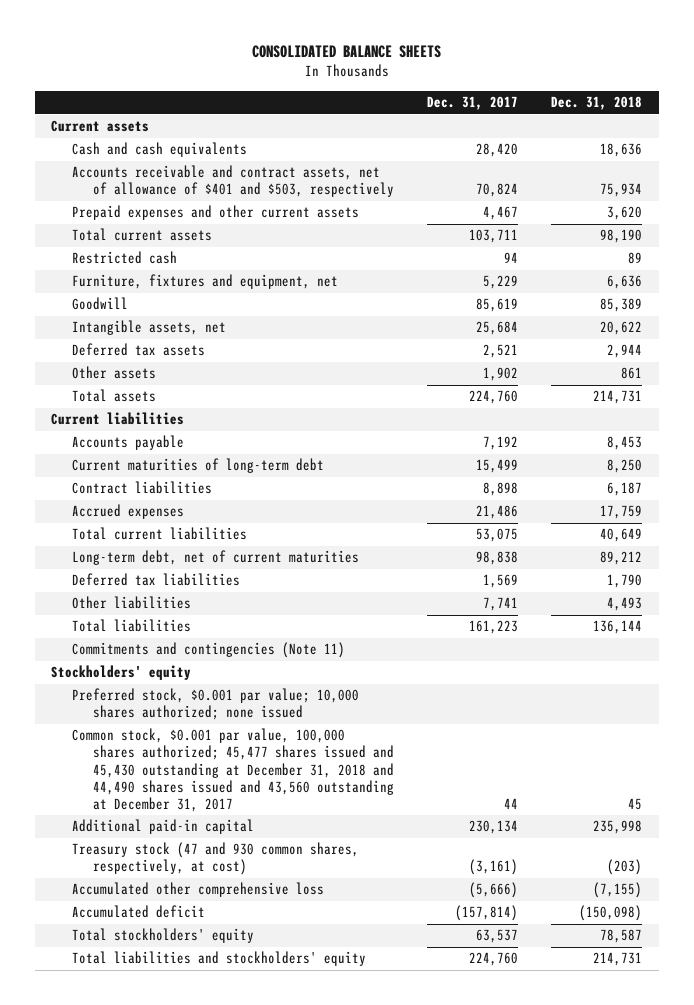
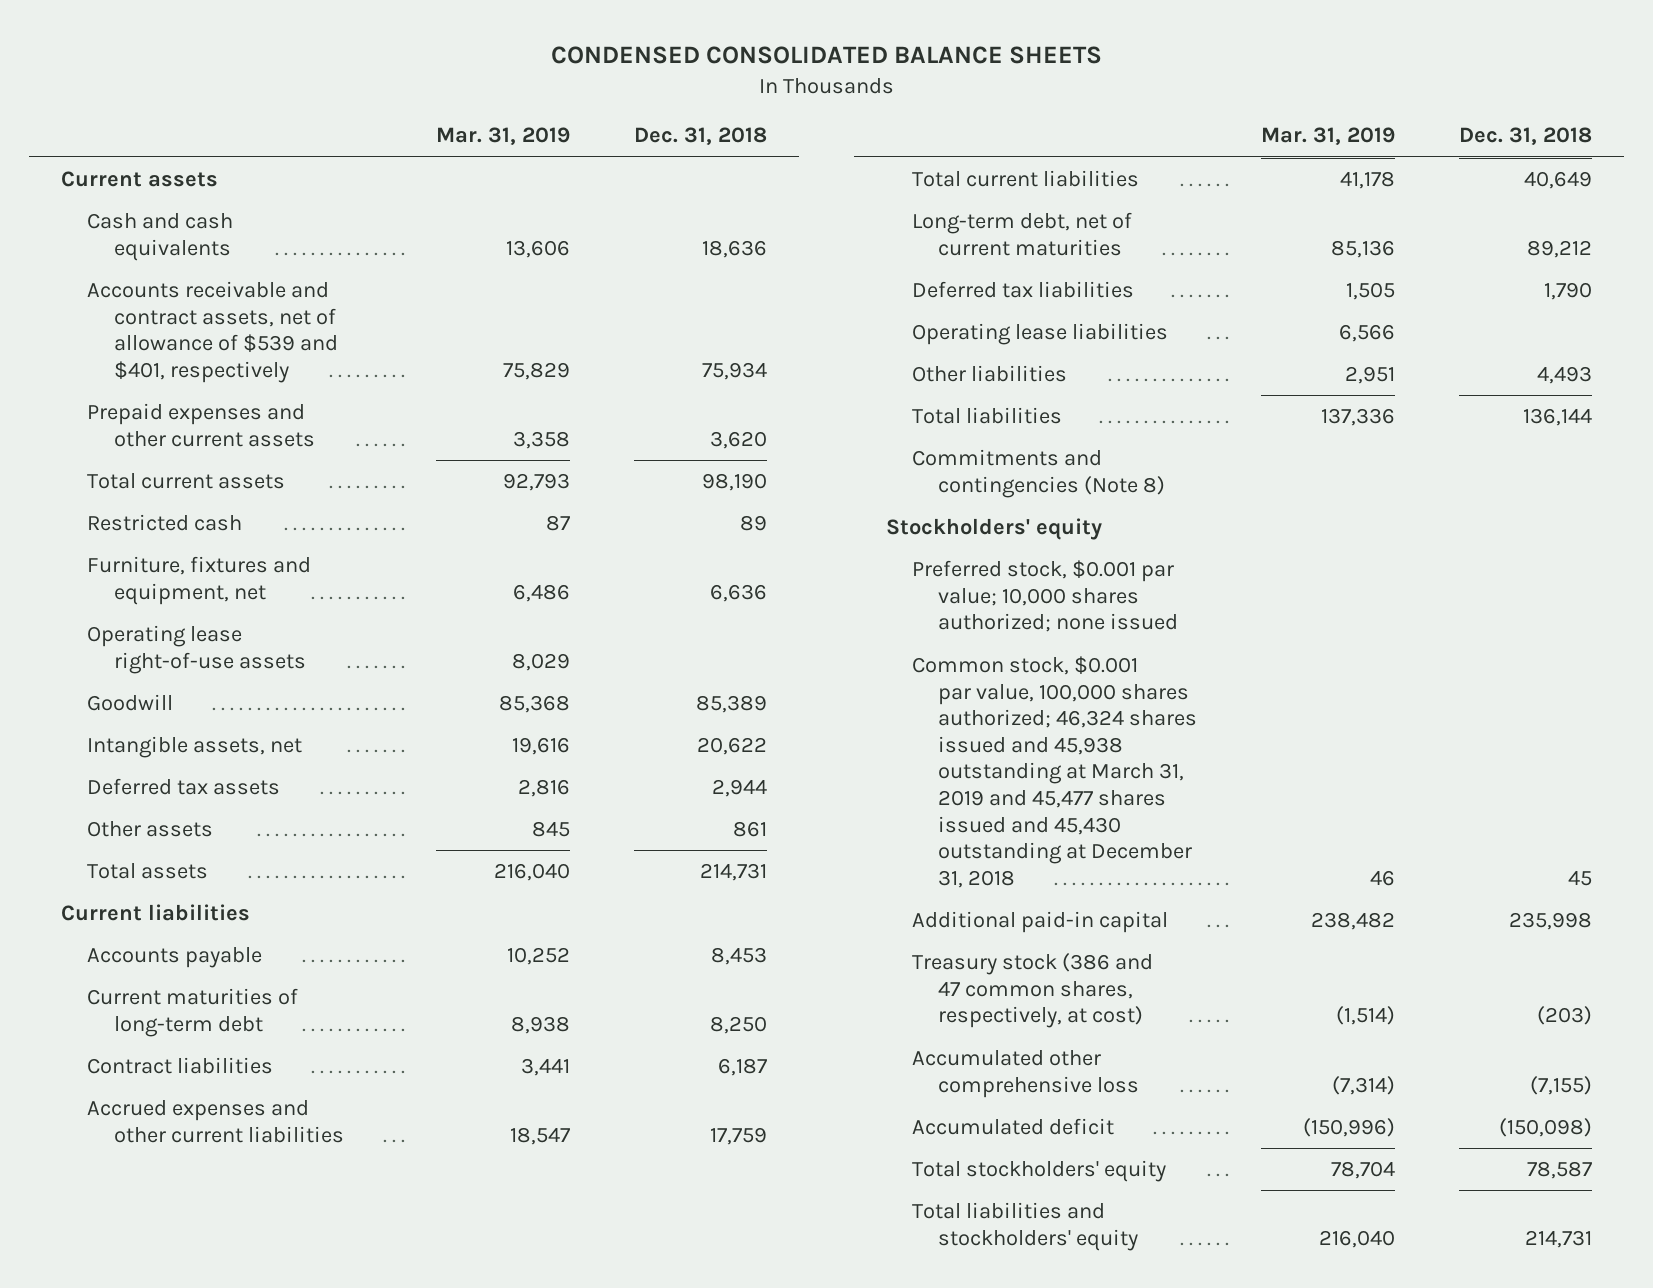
[251,45,441,59] CONSOLIDATED BALANCE SHEETS -> [550,46,1102,65] CONDENSED CONSOLIDATED BALANCE SHEETS
[427,96,519,111] Dec. 31, 2017 -> none
none -> [436,127,571,146] Mar. 31, 2019
[72,165,394,198] Accounts receivable and contract assets, net of allowance of $401 and $503, respectively -> [87,281,338,383] Accounts receivable and contract assets, net of allowance of $539 and $401, respectively
none -> [87,625,306,674] Operating lease right-of-use assets
[72,504,185,520] Accrued expenses -> [87,1100,344,1143] Accrued expenses and other current liabilities
none -> [911,323,1168,346] Operating lease liabilities
[72,642,346,659] Commitments and contingencies (Note 11) -> [911,449,1166,498] Commitments and contingencies (Note 8)
[72,728,394,812] Common stock, $0.001 par value, 100,000 shares authorized; 45,477 shares issued and 45,430 outstanding at December 31, 2018 and 44,490 shares issued and 43,560 outstanding at December 31, 2017 -> [911,656,1198,888] Common stock, $0.001 par value, 100,000 shares authorized; 46,324 shares issued and 45,938 outstanding at March 31, 2019 and 45,477 shares issued and 45,430 outstanding at December 31, 2018
[72,842,360,876] Treasury stock (47 and 930 common shares, respectively, at cost) -> [911,953,1153,1029] Treasury stock (386 and 47 common shares, respectively, at cost)

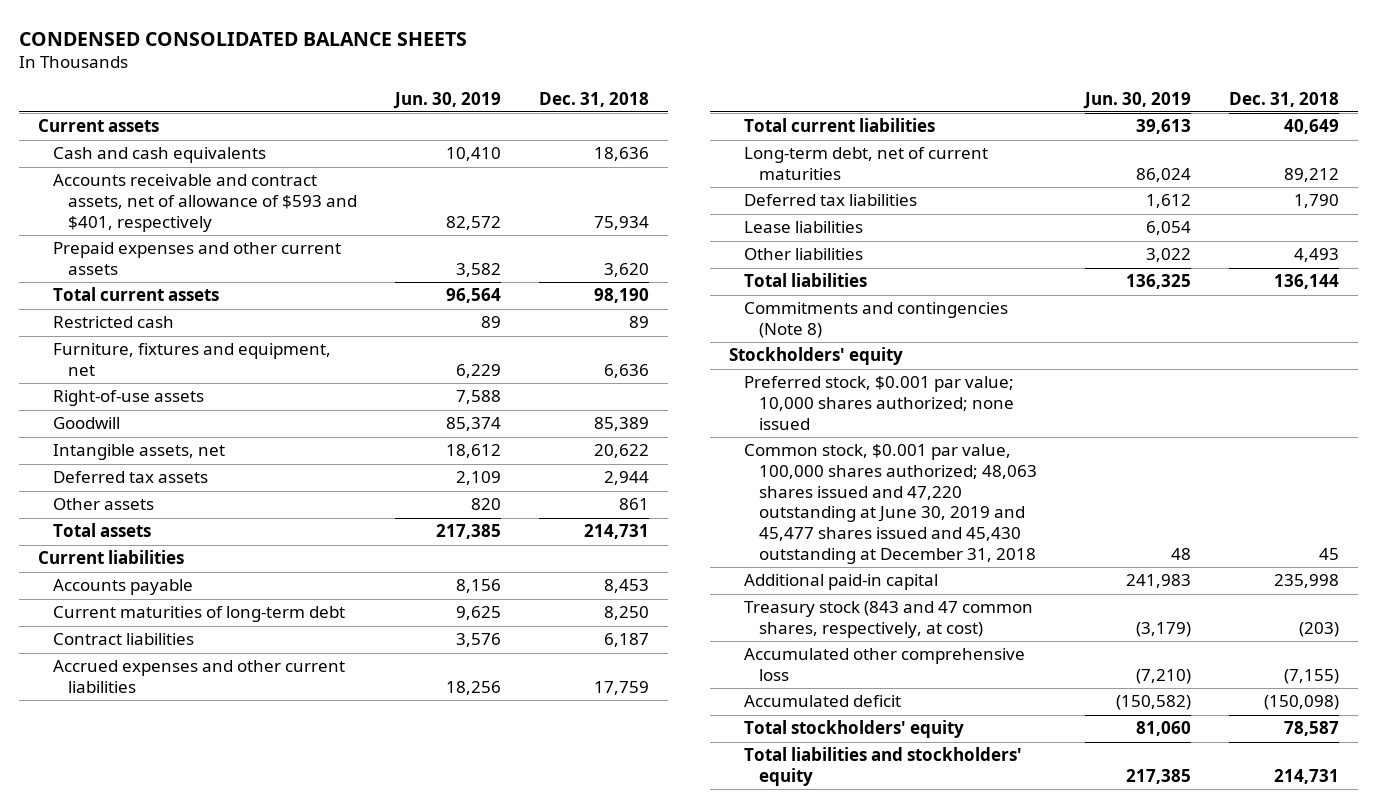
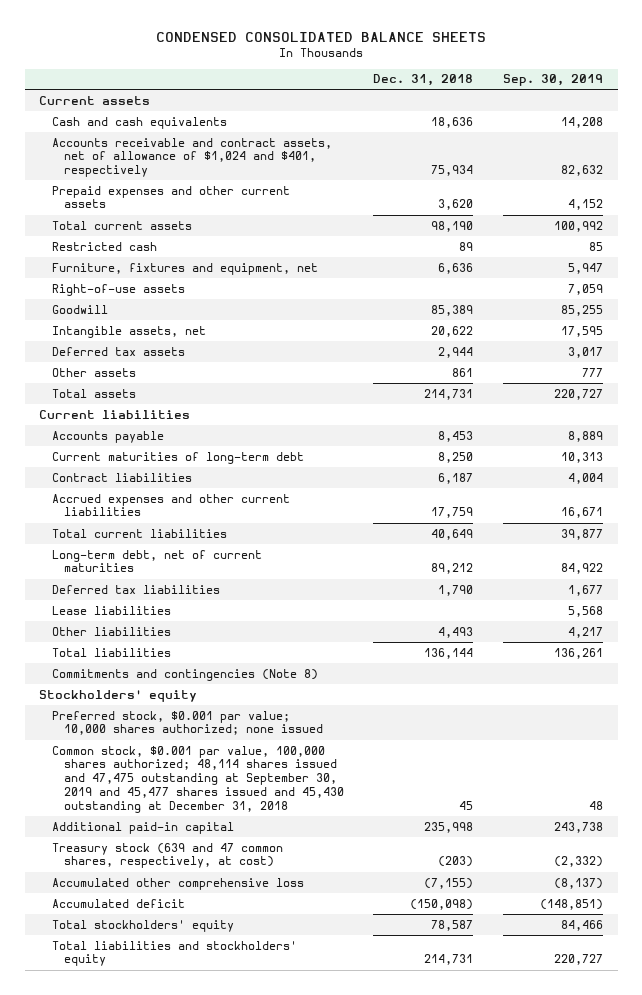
[392,91,501,109] Jun. 30, 2019 -> none
none -> [502,74,603,87] Sep. 30, 2019
[53,174,358,232] Accounts receivable and contract assets, net of allowance of $593 and $401, respectively -> [51,137,332,178] Accounts receivable and contract assets, net of allowance of $1,024 and $401, respectively
[743,444,1037,564] Common stock, $0.001 par value, 100,000 shares authorized; 48,063 shares issued and 47,220 outstanding at June 30, 2019 and 45,477 shares issued and 45,430 outstanding at December 31, 2018 -> [51,745,345,813] Common stock, $0.001 par value, 100,000 shares authorized; 48,114 shares issued and 47,475 outstanding at September 30, 2019 and 45,477 shares issued and 45,430 outstanding at December 31, 2018
[743,601,1033,639] Treasury stock (843 and 47 common shares, respectively, at cost) -> [51,842,283,869] Treasury stock (639 and 47 common shares, respectively, at cost)

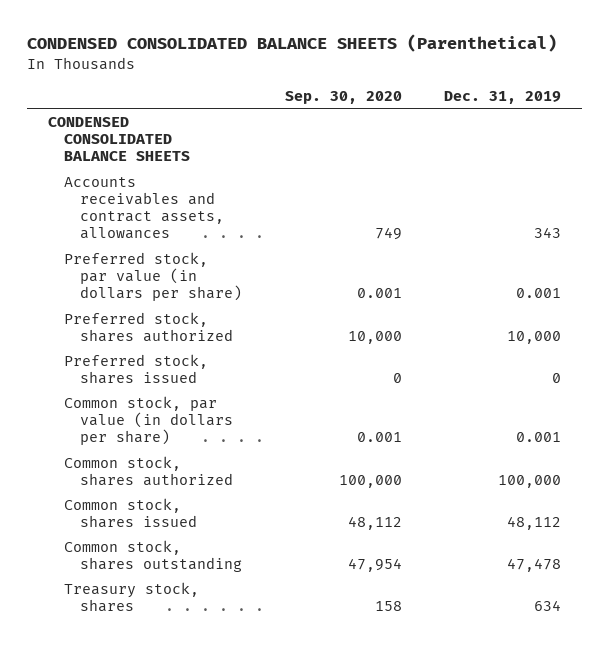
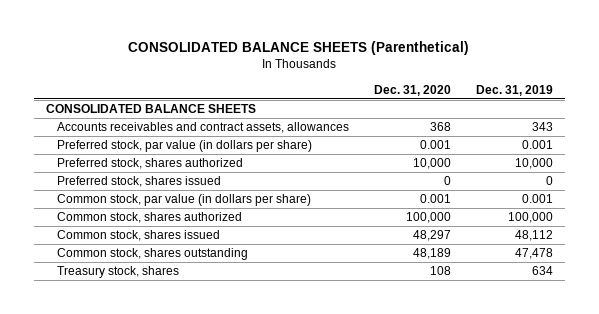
[26,34,557,53] CONDENSED CONSOLIDATED BALANCE SHEETS (Parenthetical) -> [128,41,470,56] CONSOLIDATED BALANCE SHEETS (Parenthetical)
[284,90,402,104] Sep. 30, 2020 -> none
none -> [374,84,452,96] Dec. 31, 2020
[47,116,191,161] CONDENSED CONSOLIDATED BALANCE SHEETS -> [45,104,256,114] CONSOLIDATED BALANCE SHEETS

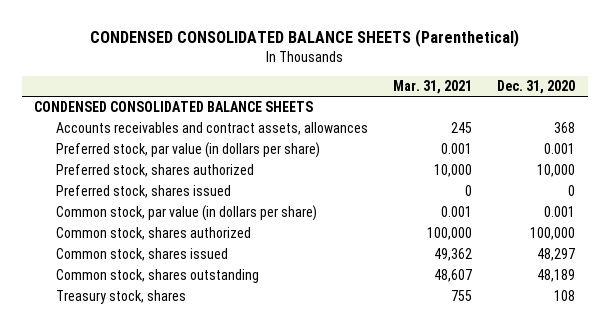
[128,41,470,56] CONSOLIDATED BALANCE SHEETS (Parenthetical) -> [89,29,519,48] CONDENSED CONSOLIDATED BALANCE SHEETS (Parenthetical)
[475,84,553,96] Dec. 31, 2019 -> none
none -> [392,79,472,94] Mar. 31, 2021
[45,104,256,114] CONSOLIDATED BALANCE SHEETS -> [34,101,314,113] CONDENSED CONSOLIDATED BALANCE SHEETS

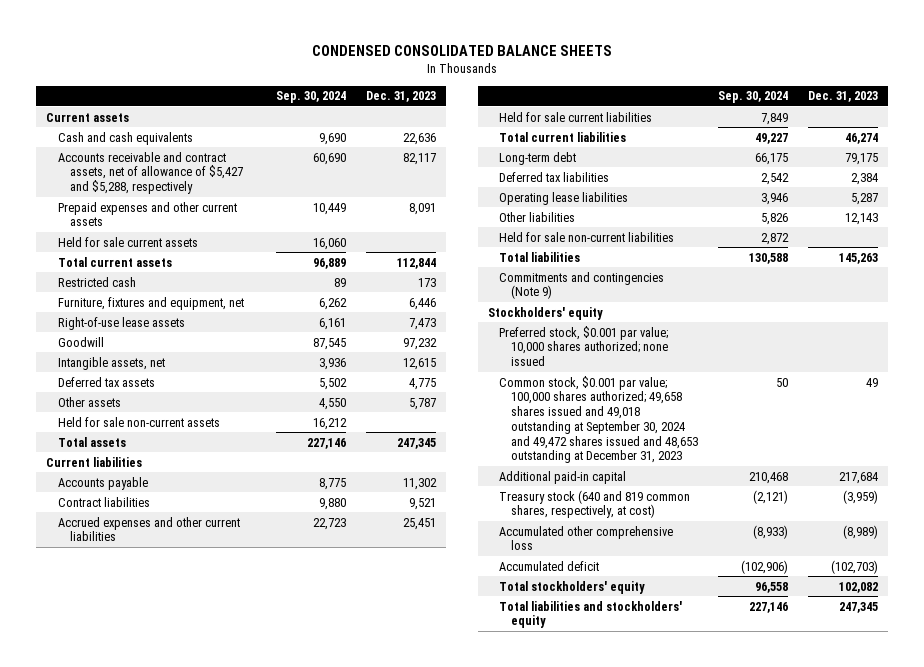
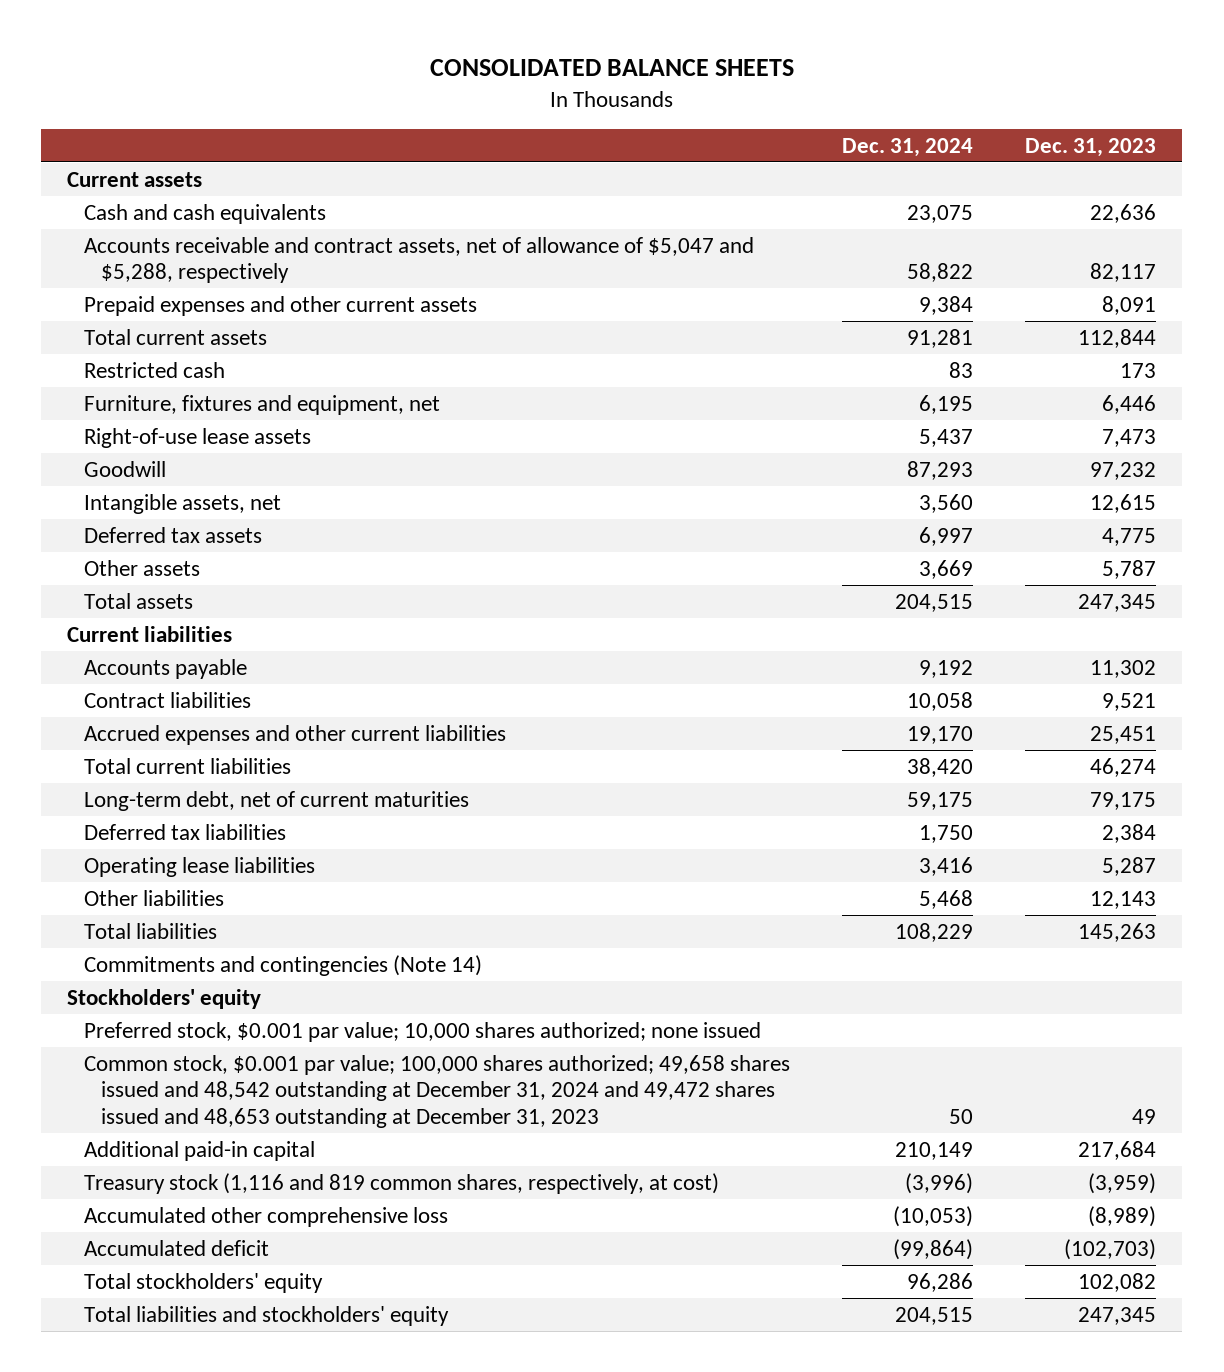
[312,44,613,56] CONDENSED CONSOLIDATED BALANCE SHEETS -> [429,59,794,77] CONSOLIDATED BALANCE SHEETS
[276,91,347,104] Sep. 30, 2024 -> none
none -> [842,137,974,157] Dec. 31, 2024
[57,151,243,195] Accounts receivable and contract assets, net of allowance of $5,427 and $5,288, respectively -> [84,236,755,284] Accounts receivable and contract assets, net of allowance of $5,047 and $5,288, respectively
[57,236,198,247] Held for sale current assets -> none
[57,416,220,427] Held for sale non-current assets -> none
[499,111,653,122] Held for sale current liabilities -> none
[499,151,577,165] Long-term debt -> [84,790,470,811] Long-term debt, net of current maturities
[499,231,675,242] Held for sale non-current liabilities -> none
[499,271,665,300] Commitments and contingencies (Note 9) -> [84,954,483,976] Commitments and contingencies (Note 14)
[499,375,698,464] Common stock, $0.001 par value; 100,000 shares authorized; 49,658 shares issued and 49,018 outstanding at September 30, 2024 and 49,472 shares issued and 48,653 outstanding at December 31, 2023 -> [84,1054,791,1128] Common stock, $0.001 par value; 100,000 shares authorized; 49,658 shares issued and 48,542 outstanding at December 31, 2024 and 49,472 shares issued and 48,653 outstanding at December 31, 2023
[499,489,691,519] Treasury stock (640 and 819 common shares, respectively, at cost) -> [84,1172,720,1194] Treasury stock (1,116 and 819 common shares, respectively, at cost)

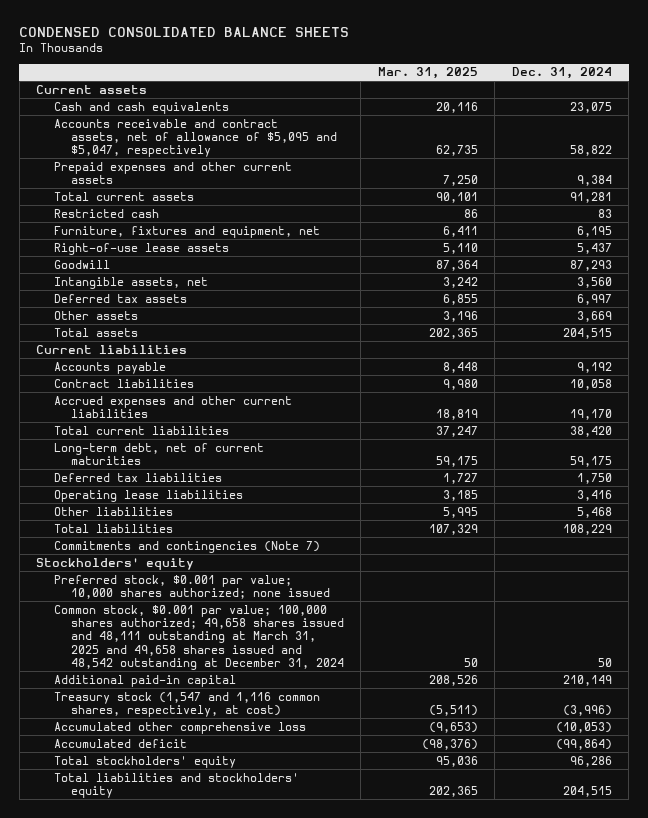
[429,59,794,77] CONSOLIDATED BALANCE SHEETS -> [19,26,350,37] CONDENSED CONSOLIDATED BALANCE SHEETS
[1025,137,1157,157] Dec. 31, 2023 -> none
none -> [377,67,478,80] Mar. 31, 2025
[84,236,755,284] Accounts receivable and contract assets, net of allowance of $5,047 and $5,288, respectively -> [53,118,337,158] Accounts receivable and contract assets, net of allowance of $5,095 and $5,047, respectively
[84,954,483,976] Commitments and contingencies (Note 14) -> [53,540,320,553] Commitments and contingencies (Note 7)
[84,1054,791,1128] Common stock, $0.001 par value; 100,000 shares authorized; 49,658 shares issued and 48,542 outstanding at December 31, 2024 and 49,472 shares issued and 48,653 outstanding at December 31, 2023 -> [53,604,344,671] Common stock, $0.001 par value; 100,000 shares authorized; 49,658 shares issued and 48,111 outstanding at March 31, 2025 and 49,658 shares issued and 48,542 outstanding at December 31, 2024
[84,1172,720,1194] Treasury stock (1,116 and 819 common shares, respectively, at cost) -> [53,691,320,718] Treasury stock (1,547 and 1,116 common shares, respectively, at cost)

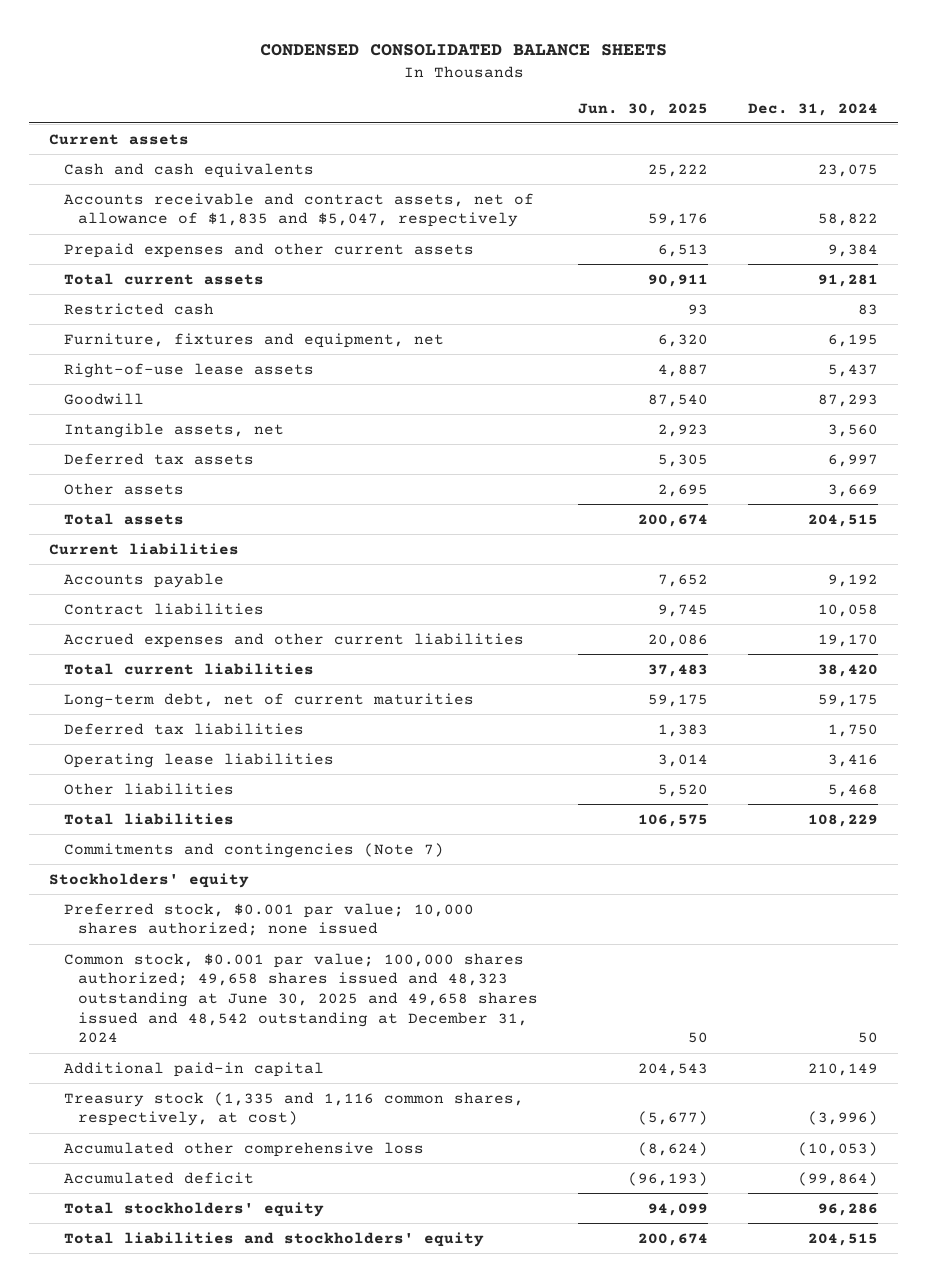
[377,67,478,80] Mar. 31, 2025 -> none
none -> [578,102,709,116] Jun. 30, 2025
[53,118,337,158] Accounts receivable and contract assets, net of allowance of $5,095 and $5,047, respectively -> [63,192,534,228] Accounts receivable and contract assets, net of allowance of $1,835 and $5,047, respectively
[53,604,344,671] Common stock, $0.001 par value; 100,000 shares authorized; 49,658 shares issued and 48,111 outstanding at March 31, 2025 and 49,658 shares issued and 48,542 outstanding at December 31, 2024 -> [63,952,539,1044] Common stock, $0.001 par value; 100,000 shares authorized; 49,658 shares issued and 48,323 outstanding at June 30, 2025 and 49,658 shares issued and 48,542 outstanding at December 31, 2024
[53,691,320,718] Treasury stock (1,547 and 1,116 common shares, respectively, at cost) -> [63,1091,524,1127] Treasury stock (1,335 and 1,116 common shares, respectively, at cost)

